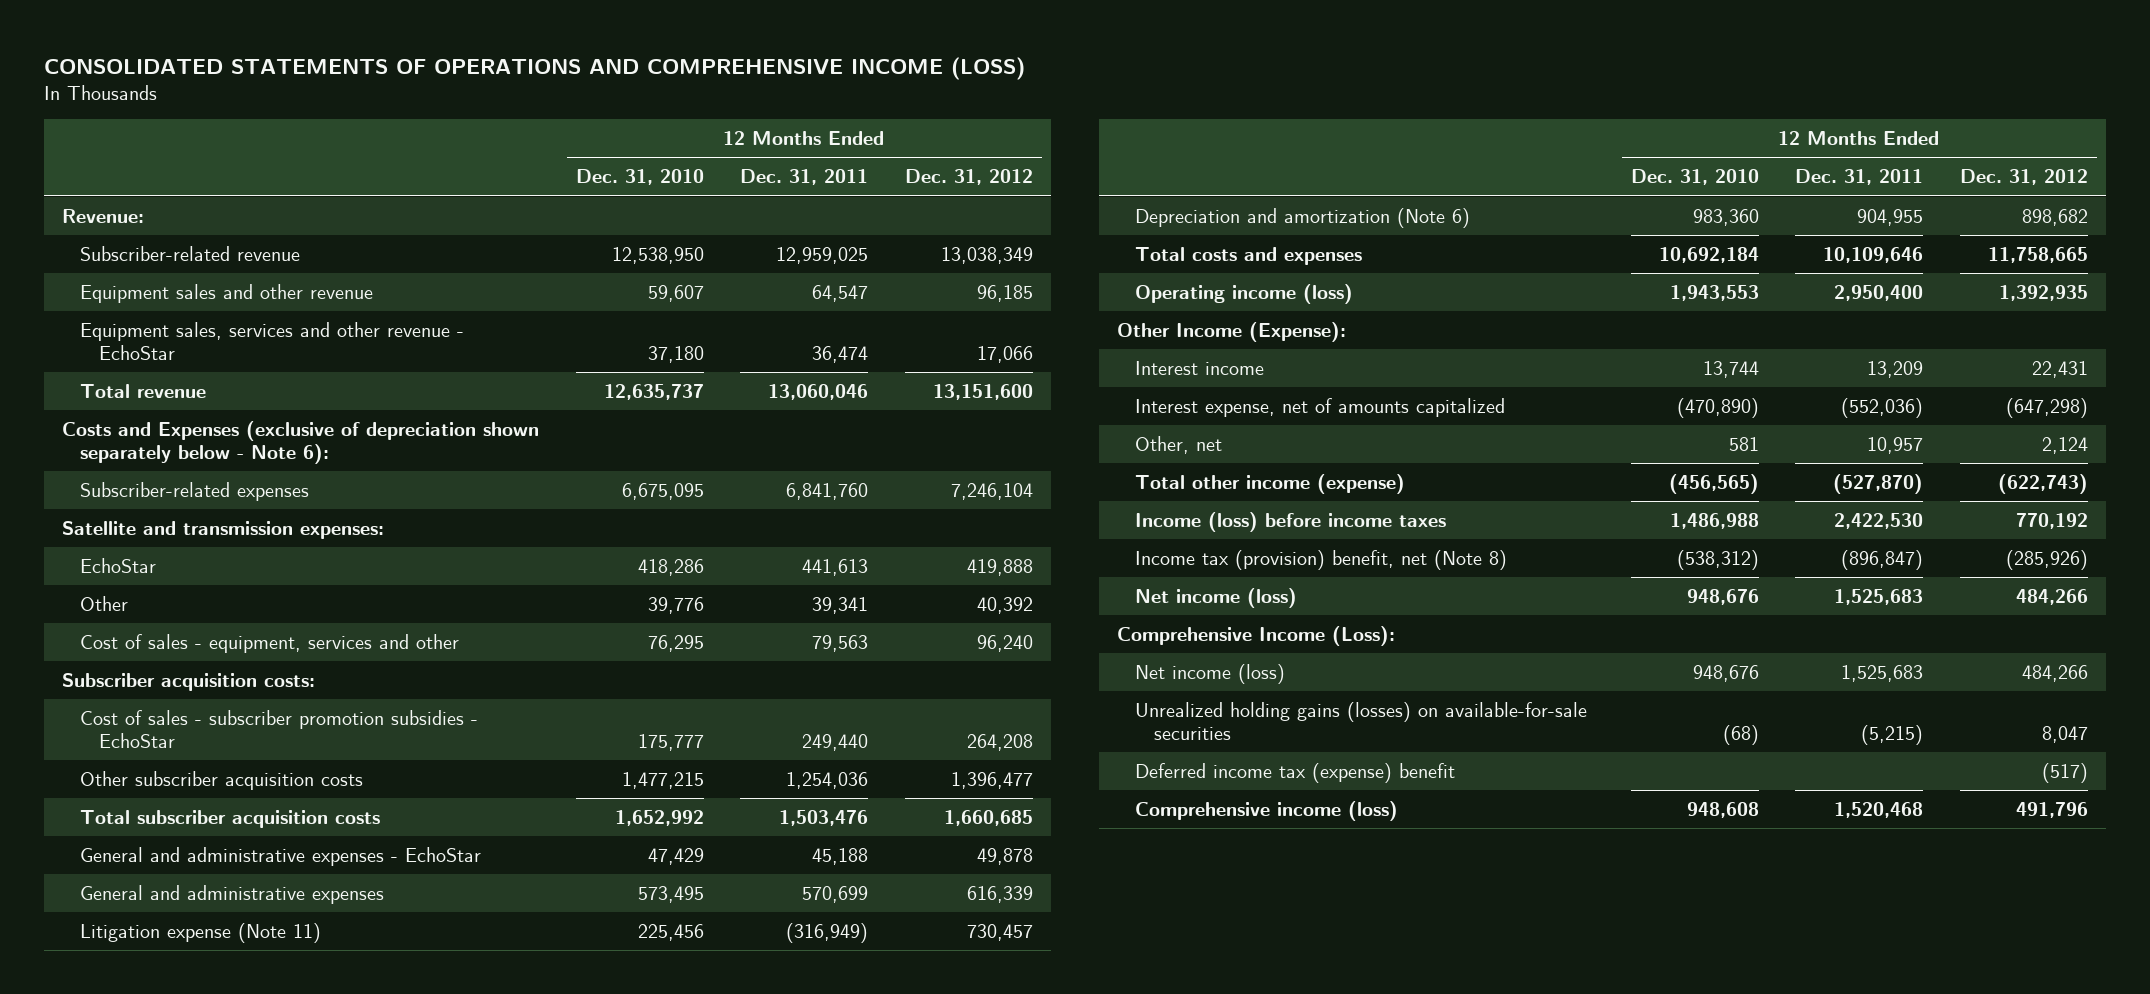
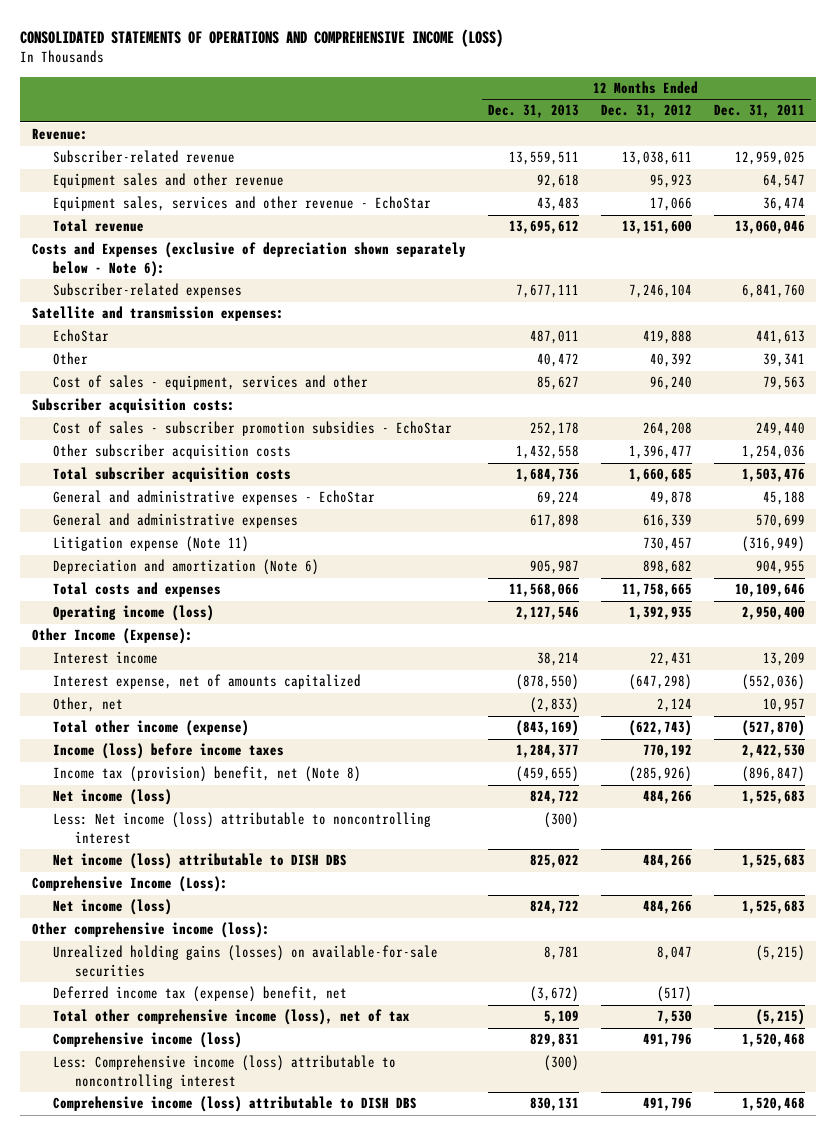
[575,169,704,186] Dec. 31, 2010 -> none
none -> [487,104,579,119] Dec. 31, 2013
[940,246,1033,264] 13,038,349 -> [621,151,692,166] 13,038,611
[976,284,1033,302] 96,185 -> [649,174,692,189] 95,923
none -> [53,812,432,844] Less: Net income (loss) attributable to noncontrolling interest
none -> [53,853,348,870] Net income (loss) attributable to DISH DBS
none -> [31,922,270,939] Other comprehensive income (loss):
[1135,762,1456,783] Deferred income tax (expense) benefit -> [53,986,348,1003] Deferred income tax (expense) benefit, net
none -> [53,1009,411,1026] Total other comprehensive income (loss), net of tax
none -> [53,1055,397,1089] Less: Comprehensive income (loss) attributable to noncontrolling interest
none -> [53,1096,418,1113] Comprehensive income (loss) attributable to DISH DBS

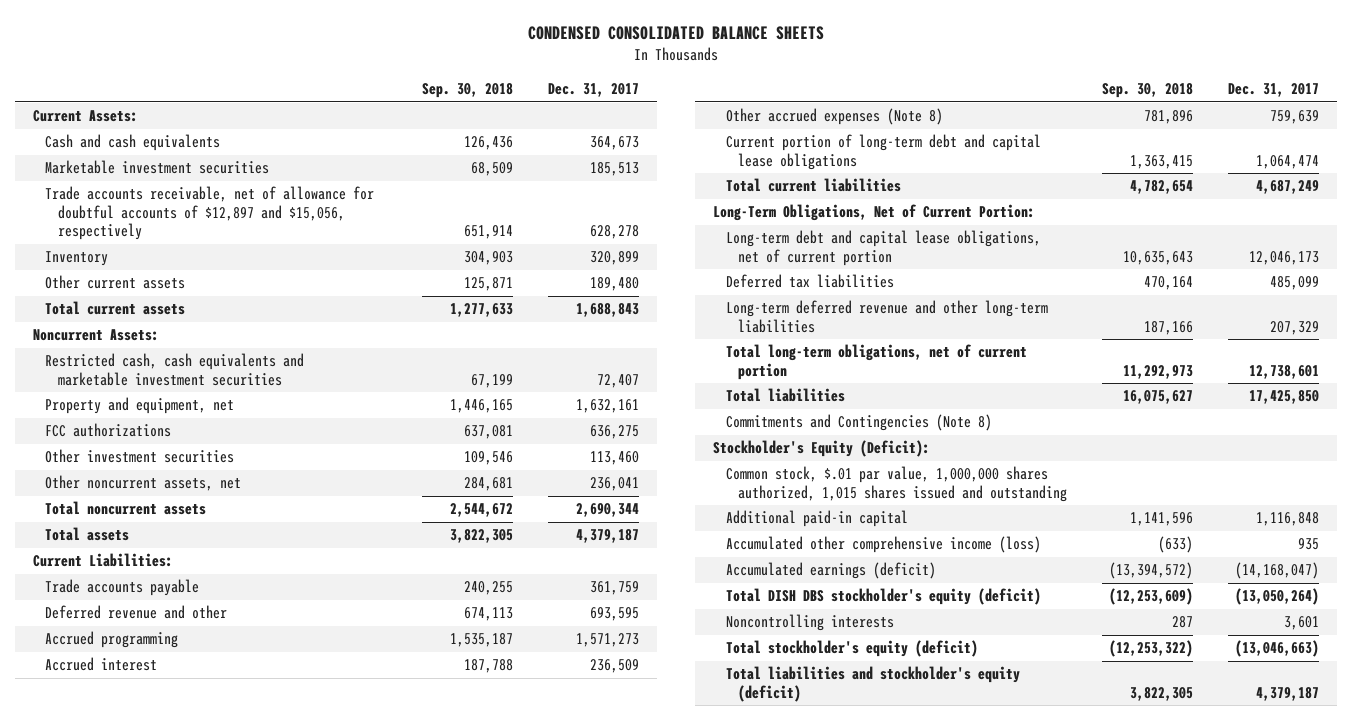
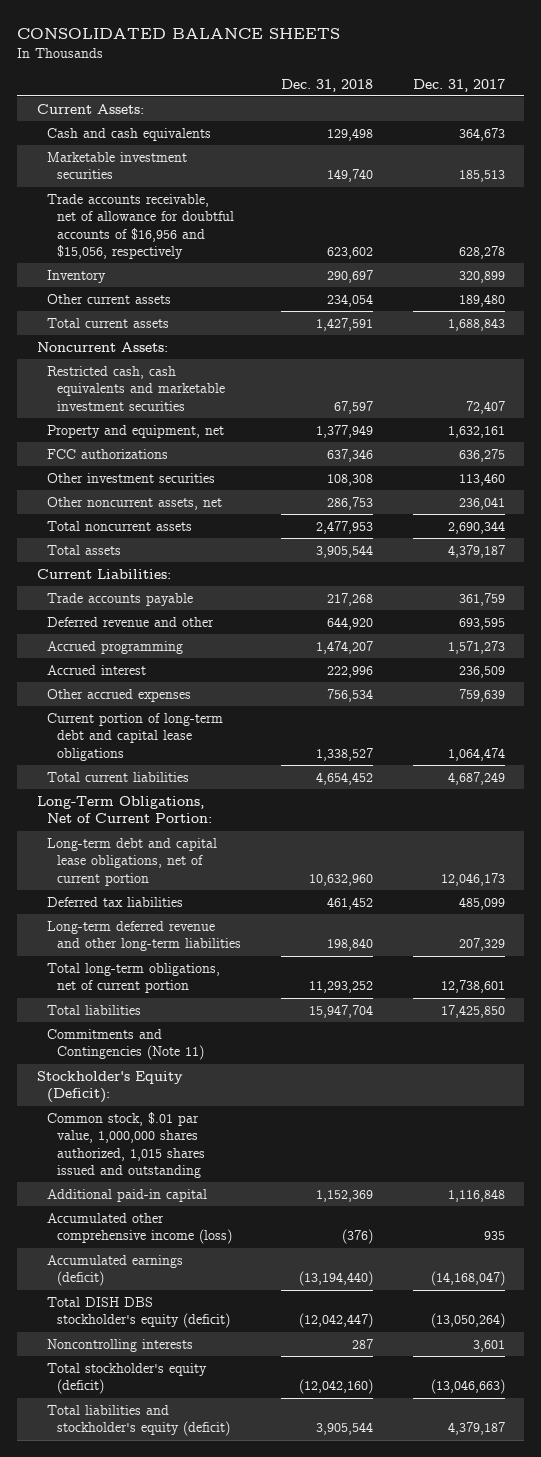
[527,26,824,41] CONDENSED CONSOLIDATED BALANCE SHEETS -> [16,27,340,39] CONSOLIDATED BALANCE SHEETS
[422,82,514,98] Sep. 30, 2018 -> none
none -> [281,78,374,92] Dec. 31, 2018
[45,186,375,240] Trade accounts receivable, net of allowance for doubtful accounts of $12,897 and $15,056, respectively -> [47,194,235,259] Trade accounts receivable, net of allowance for doubtful accounts of $16,956 and $15,056, respectively
[725,108,943,126] Other accrued expenses (Note 8) -> [47,689,192,703] Other accrued expenses
[725,414,992,432] Commitments and Contingencies (Note 8) -> [47,1029,205,1061] Commitments and Contingencies (Note 11)

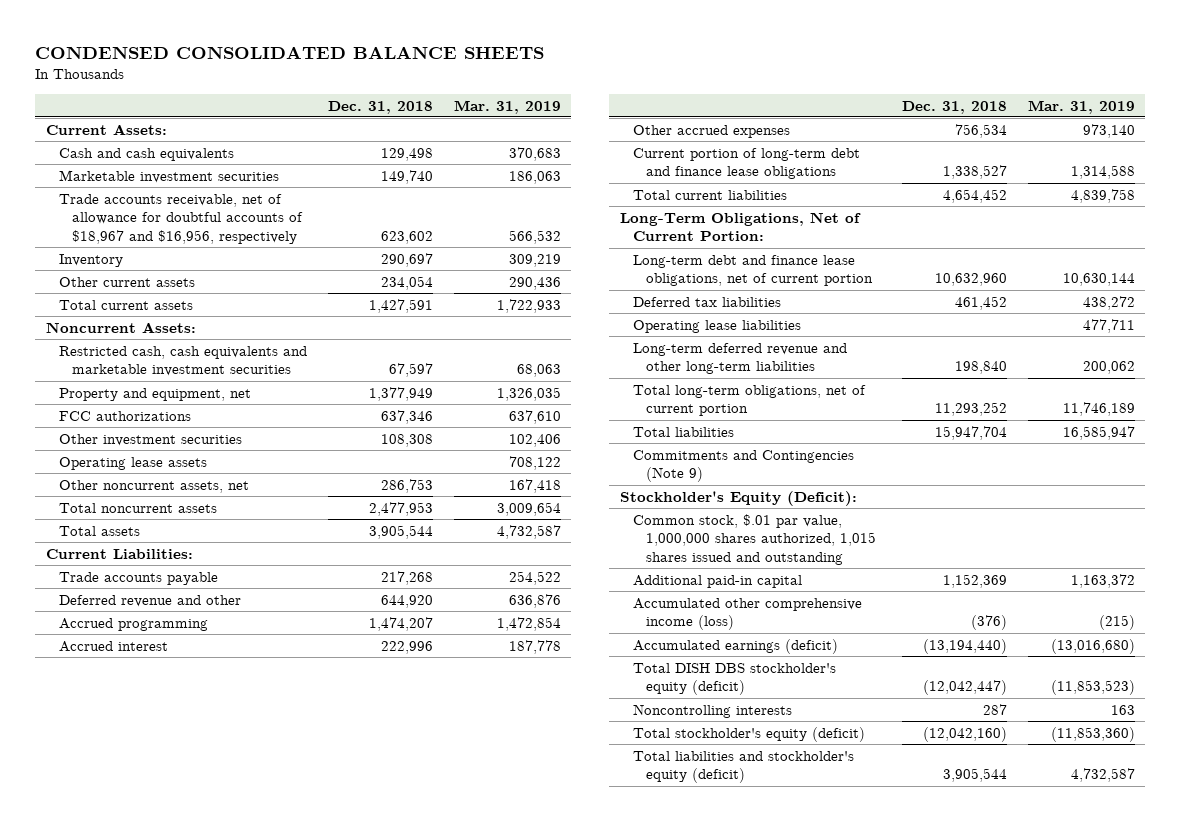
[16,27,340,39] CONSOLIDATED BALANCE SHEETS -> [35,45,545,59] CONDENSED CONSOLIDATED BALANCE SHEETS
[412,78,505,92] Dec. 31, 2017 -> none
none -> [453,99,561,114] Mar. 31, 2019
[47,194,235,259] Trade accounts receivable, net of allowance for doubtful accounts of $16,956 and $15,056, respectively -> [58,193,303,245] Trade accounts receivable, net of allowance for doubtful accounts of $18,967 and $16,956, respectively
none -> [58,456,207,470] Operating lease assets
[47,713,224,761] Current portion of long-term debt and capital lease obligations -> [632,147,860,180] Current portion of long-term debt and finance lease obligations
[47,838,218,886] Long-term debt and capital lease obligations, net of current portion -> [632,254,873,287] Long-term debt and finance lease obligations, net of current portion
none -> [632,319,801,333] Operating lease liabilities
[47,1029,205,1061] Commitments and Contingencies (Note 11) -> [632,449,854,483] Commitments and Contingencies (Note 9)

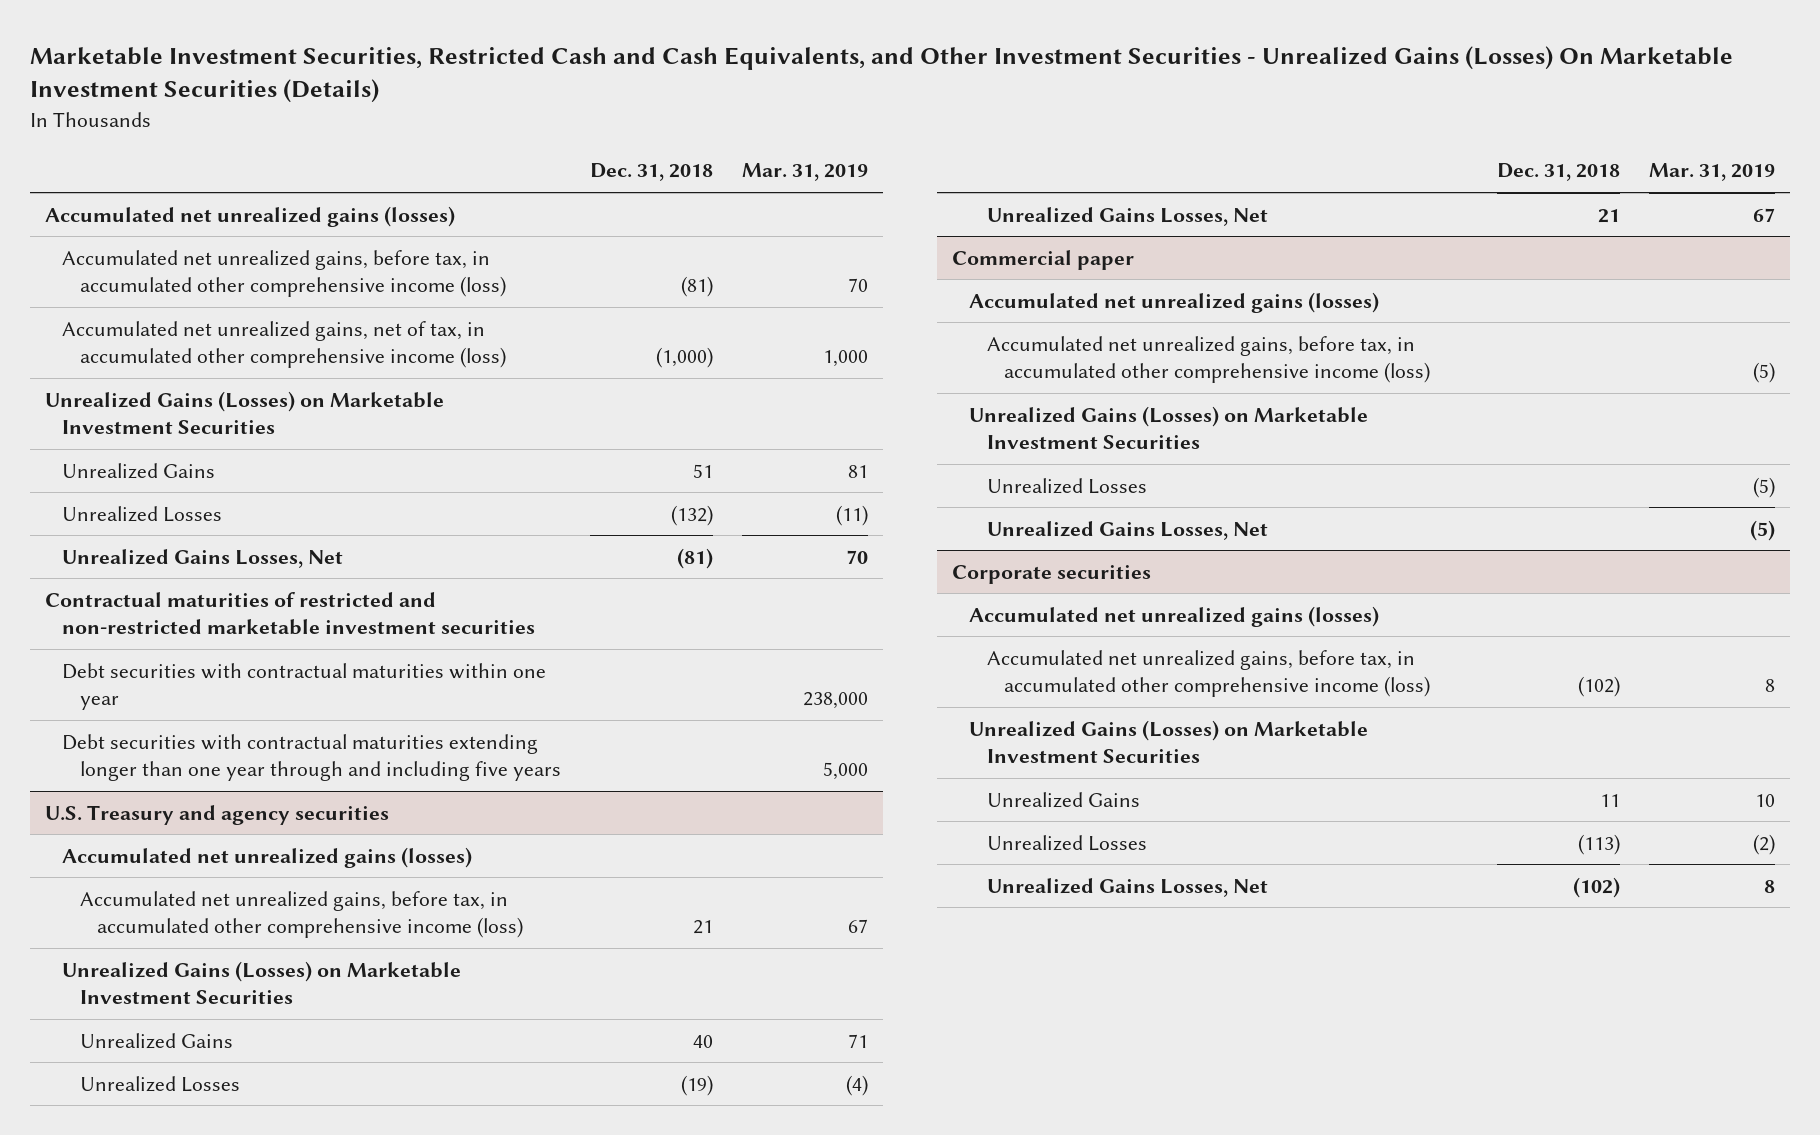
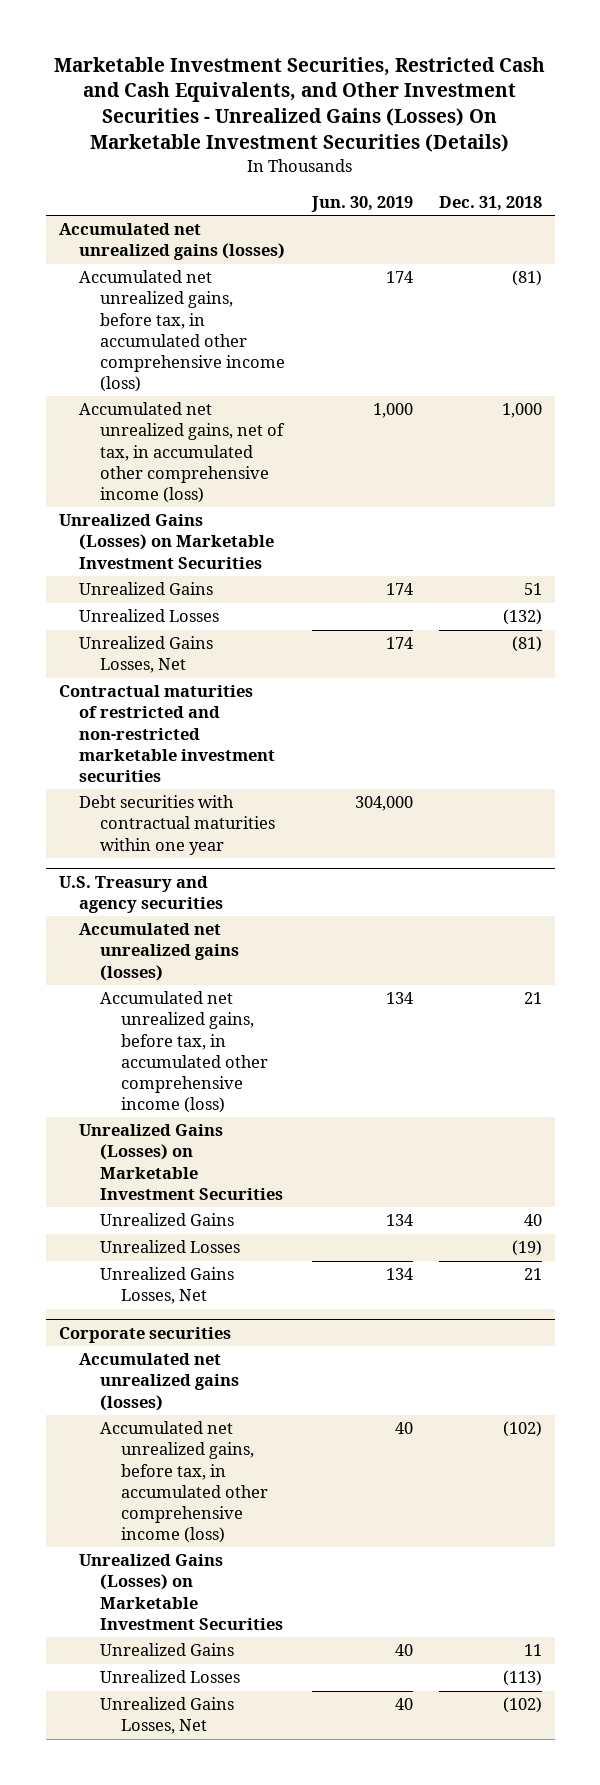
[742,163,869,182] Mar. 31, 2019 -> none
none -> [310,195,413,212] Jun. 30, 2019
[655,347,713,369] (1,000) -> [501,403,542,419] 1,000
[62,733,561,782] Debt securities with contractual maturities extending longer than one year through and including five years -> none
[951,249,1134,270] Commercial paper -> none
[969,291,1380,313] Accumulated net unrealized gains (losses) -> none
[986,335,1431,384] Accumulated net unrealized gains, before tax, in accumulated other comprehensive income (loss) -> none
[969,405,1369,450] Unrealized Gains (Losses) on Marketable Investment Securities -> none
[986,477,1147,494] Unrealized Losses -> none
[986,520,1268,540] Unrealized Gains Losses, Net -> none

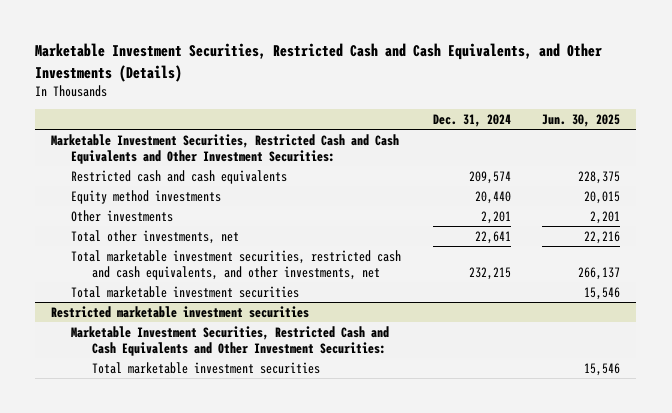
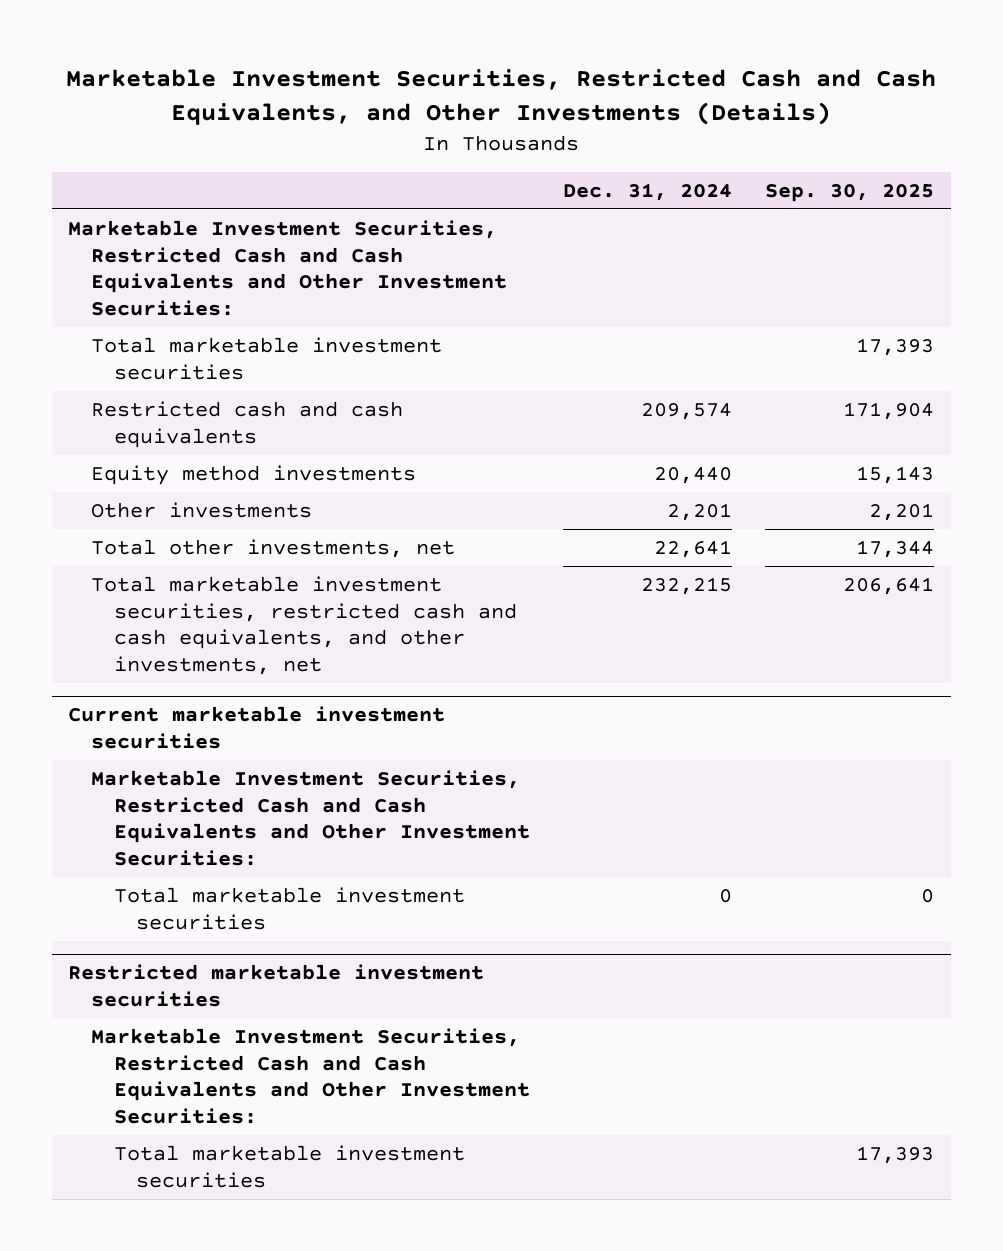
[542,114,621,128] Jun. 30, 2025 -> none
none -> [765,183,935,202] Sep. 30, 2025
[71,285,300,298] Total marketable investment securities -> [90,336,442,380] Total marketable investment securities
none -> [68,706,446,750] Current marketable investment securities
none -> [90,769,530,867] Marketable Investment Securities, Restricted Cash and Cash Equivalents and Other Investment Securities:
none -> [113,886,465,930] Total marketable investment securities

